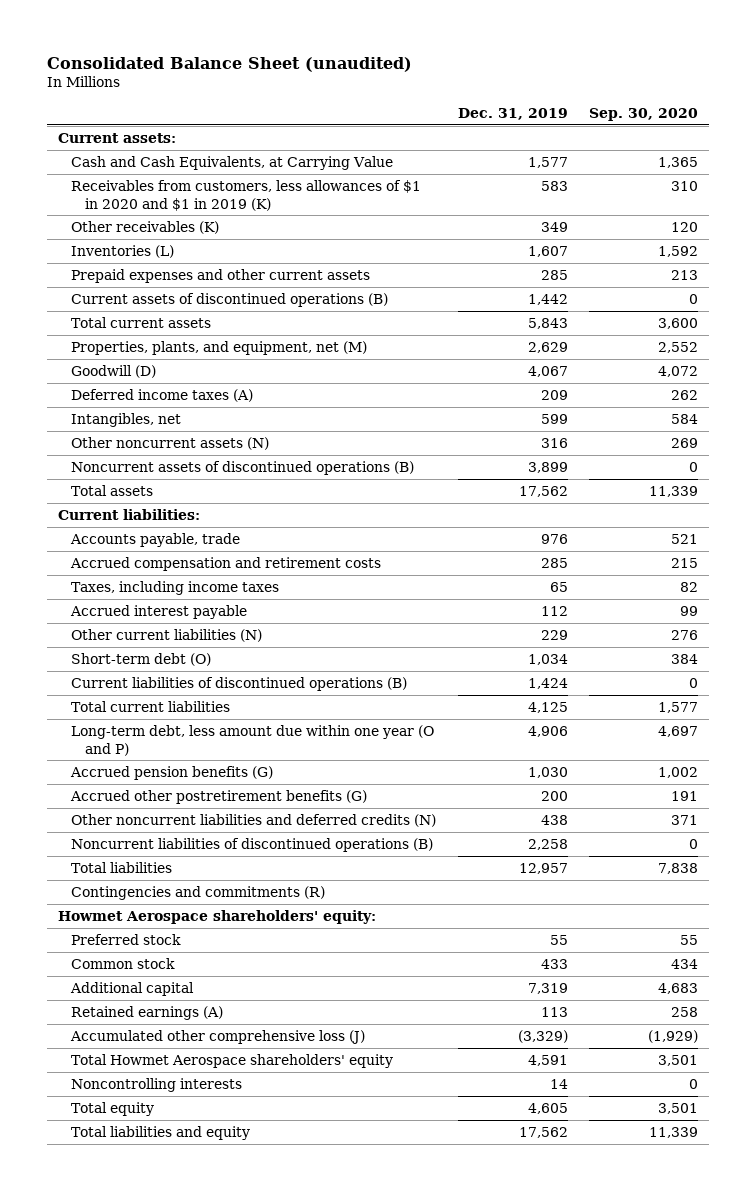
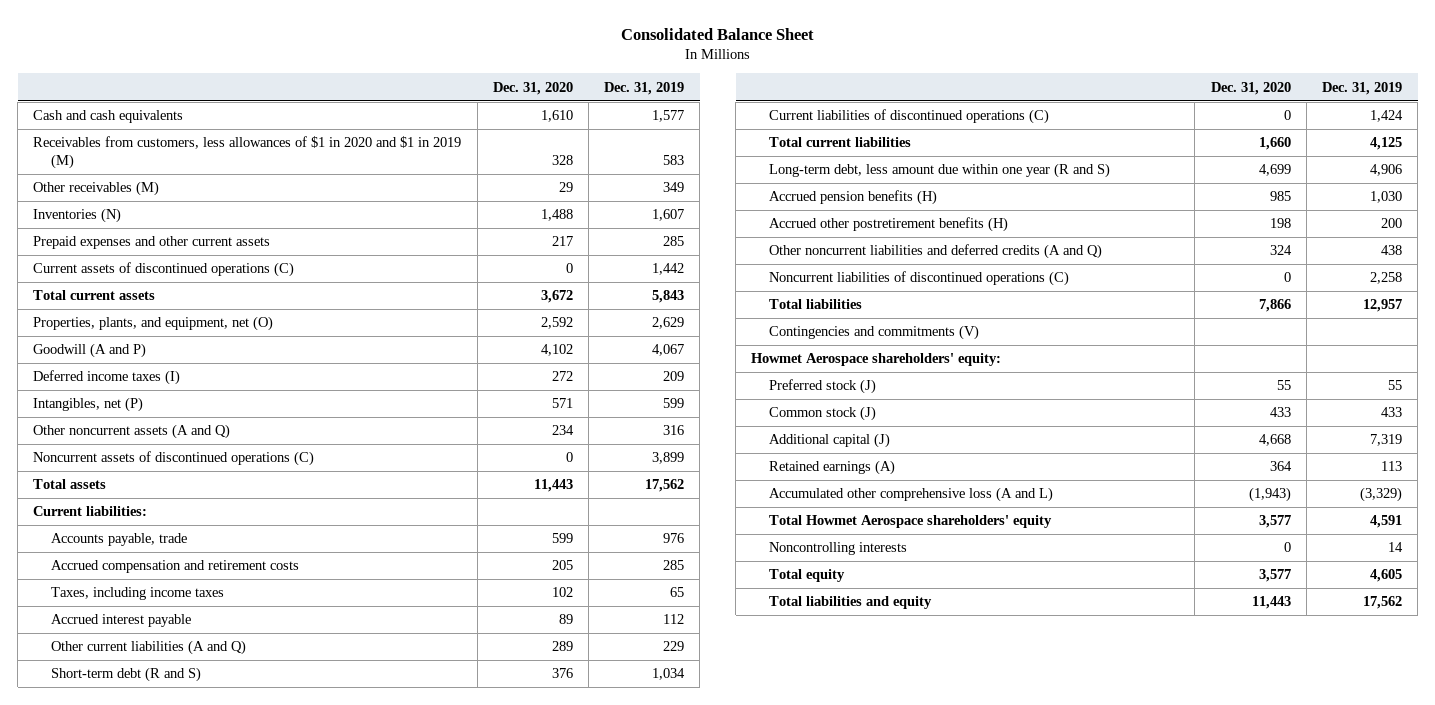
[47,56,413,72] Consolidated Balance Sheet (unaudited) -> [620,27,814,40] Consolidated Balance Sheet
[589,107,699,121] Sep. 30, 2020 -> none
none -> [492,81,573,95] Dec. 31, 2020
[57,132,176,143] Current assets: -> none
[71,155,394,170] Cash and Cash Equivalents, at Carrying Value -> [33,110,184,124] Cash and cash equivalents
[71,179,422,211] Receivables from customers, less allowances of $1 in 2020 and $1 in 2019 (K) -> [33,136,462,170] Receivables from customers, less allowances of $1 in 2020 and $1 in 2019 (M)
[71,220,220,234] Other receivables (K) -> [33,181,160,197] Other receivables (M)
[71,244,175,258] Inventories (L) -> [33,208,122,224] Inventories (N)
[71,292,389,307] Current assets of discontinued operations (B) -> [33,262,295,278] Current assets of discontinued operations (C)
[71,340,368,355] Properties, plants, and equipment, net (M) -> [33,316,274,332] Properties, plants, and equipment, net (O)
[71,364,157,378] Goodwill (D) -> [33,343,147,359] Goodwill (A and P)
[71,388,254,402] Deferred income taxes (A) -> [33,370,181,386] Deferred income taxes (I)
[71,412,182,427] Intangibles, net -> [33,397,144,413] Intangibles, net (P)
[71,436,270,450] Other noncurrent assets (N) -> [33,424,231,440] Other noncurrent assets (A and Q)
[71,460,415,475] Noncurrent assets of discontinued operations (B) -> [33,451,315,467] Noncurrent assets of discontinued operations (C)
[71,628,263,642] Other current liabilities (N) -> [51,640,247,656] Other current liabilities (A and Q)
[71,652,212,666] Short-term debt (O) -> [51,667,202,683] Short-term debt (R and S)
[71,676,408,691] Current liabilities of discontinued operations (B) -> [769,109,1050,125] Current liabilities of discontinued operations (C)
[71,724,435,756] Long-term debt, less amount due within one year (O and P) -> [769,163,1111,179] Long-term debt, less amount due within one year (R and S)
[70,765,274,780] Accrued pension benefits (G) -> [769,190,938,206] Accrued pension benefits (H)
[70,789,368,804] Accrued other postretirement benefits (G) -> [769,217,1009,233] Accrued other postretirement benefits (H)
[71,813,437,827] Other noncurrent liabilities and deferred credits (N) -> [769,244,1103,260] Other noncurrent liabilities and deferred credits (A and Q)
[71,837,434,852] Noncurrent liabilities of discontinued operations (B) -> [769,271,1070,287] Noncurrent liabilities of discontinued operations (C)
[71,885,326,900] Contingencies and commitments (R) -> [769,325,980,341] Contingencies and commitments (V)
[71,933,182,945] Preferred stock -> [769,379,877,395] Preferred stock (J)
[71,957,176,969] Common stock -> [769,406,877,422] Common stock (J)
[70,981,195,996] Additional capital -> [769,433,891,449] Additional capital (J)
[70,1029,366,1044] Accumulated other comprehensive loss (J) -> [769,487,1054,503] Accumulated other comprehensive loss (A and L)

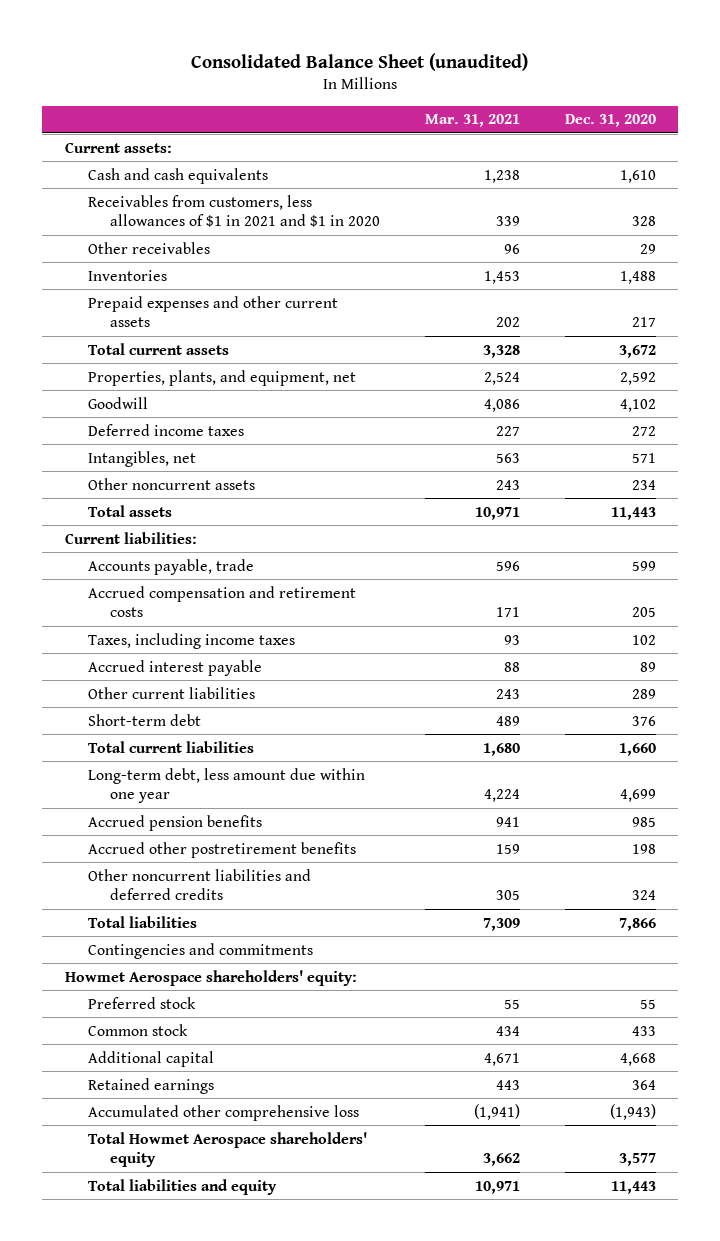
[620,27,814,40] Consolidated Balance Sheet -> [191,52,529,71] Consolidated Balance Sheet (unaudited)
[604,81,685,95] Dec. 31, 2019 -> none
none -> [424,114,520,128] Mar. 31, 2021
none -> [64,141,172,153] Current assets:
[33,136,462,170] Receivables from customers, less allowances of $1 in 2020 and $1 in 2019 (M) -> [87,194,381,228] Receivables from customers, less allowances of $1 in 2021 and $1 in 2020
[33,181,160,197] Other receivables (M) -> [87,241,210,254] Other receivables
[33,208,122,224] Inventories (N) -> [87,269,167,281] Inventories
[33,262,295,278] Current assets of discontinued operations (C) -> none
[33,451,315,467] Noncurrent assets of discontinued operations (C) -> none
[33,316,274,332] Properties, plants, and equipment, net (O) -> [87,369,356,386] Properties, plants, and equipment, net
[33,343,147,359] Goodwill (A and P) -> [87,396,148,409] Goodwill
[33,370,181,386] Deferred income taxes (I) -> [87,423,244,436] Deferred income taxes
[33,397,144,413] Intangibles, net (P) -> [87,450,196,467] Intangibles, net
[33,424,231,440] Other noncurrent assets (A and Q) -> [87,477,255,490] Other noncurrent assets
[769,109,1050,125] Current liabilities of discontinued operations (C) -> none
[51,640,247,656] Other current liabilities (A and Q) -> [87,686,255,699] Other current liabilities
[51,667,202,683] Short-term debt (R and S) -> [87,713,201,726] Short-term debt
[769,271,1070,287] Noncurrent liabilities of discontinued operations (C) -> none
[769,163,1111,179] Long-term debt, less amount due within one year (R and S) -> [87,767,365,804] Long-term debt, less amount due within one year
[769,190,938,206] Accrued pension benefits (H) -> [87,814,262,831] Accrued pension benefits
[769,217,1009,233] Accrued other postretirement benefits (H) -> [87,841,356,858] Accrued other postretirement benefits
[769,244,1103,260] Other noncurrent liabilities and deferred credits (A and Q) -> [87,868,311,901] Other noncurrent liabilities and deferred credits
[769,325,980,341] Contingencies and commitments (V) -> [87,942,313,959] Contingencies and commitments
[769,379,877,395] Preferred stock (J) -> [87,996,196,1009] Preferred stock
[769,406,877,422] Common stock (J) -> [87,1023,188,1036] Common stock
[769,433,891,449] Additional capital (J) -> [87,1050,214,1067] Additional capital
[769,460,896,476] Retained earnings (A) -> [87,1077,214,1094] Retained earnings
[769,487,1054,503] Accumulated other comprehensive loss (A and L) -> [87,1104,359,1121] Accumulated other comprehensive loss
[769,542,908,556] Noncontrolling interests -> none
[769,569,846,583] Total equity -> none

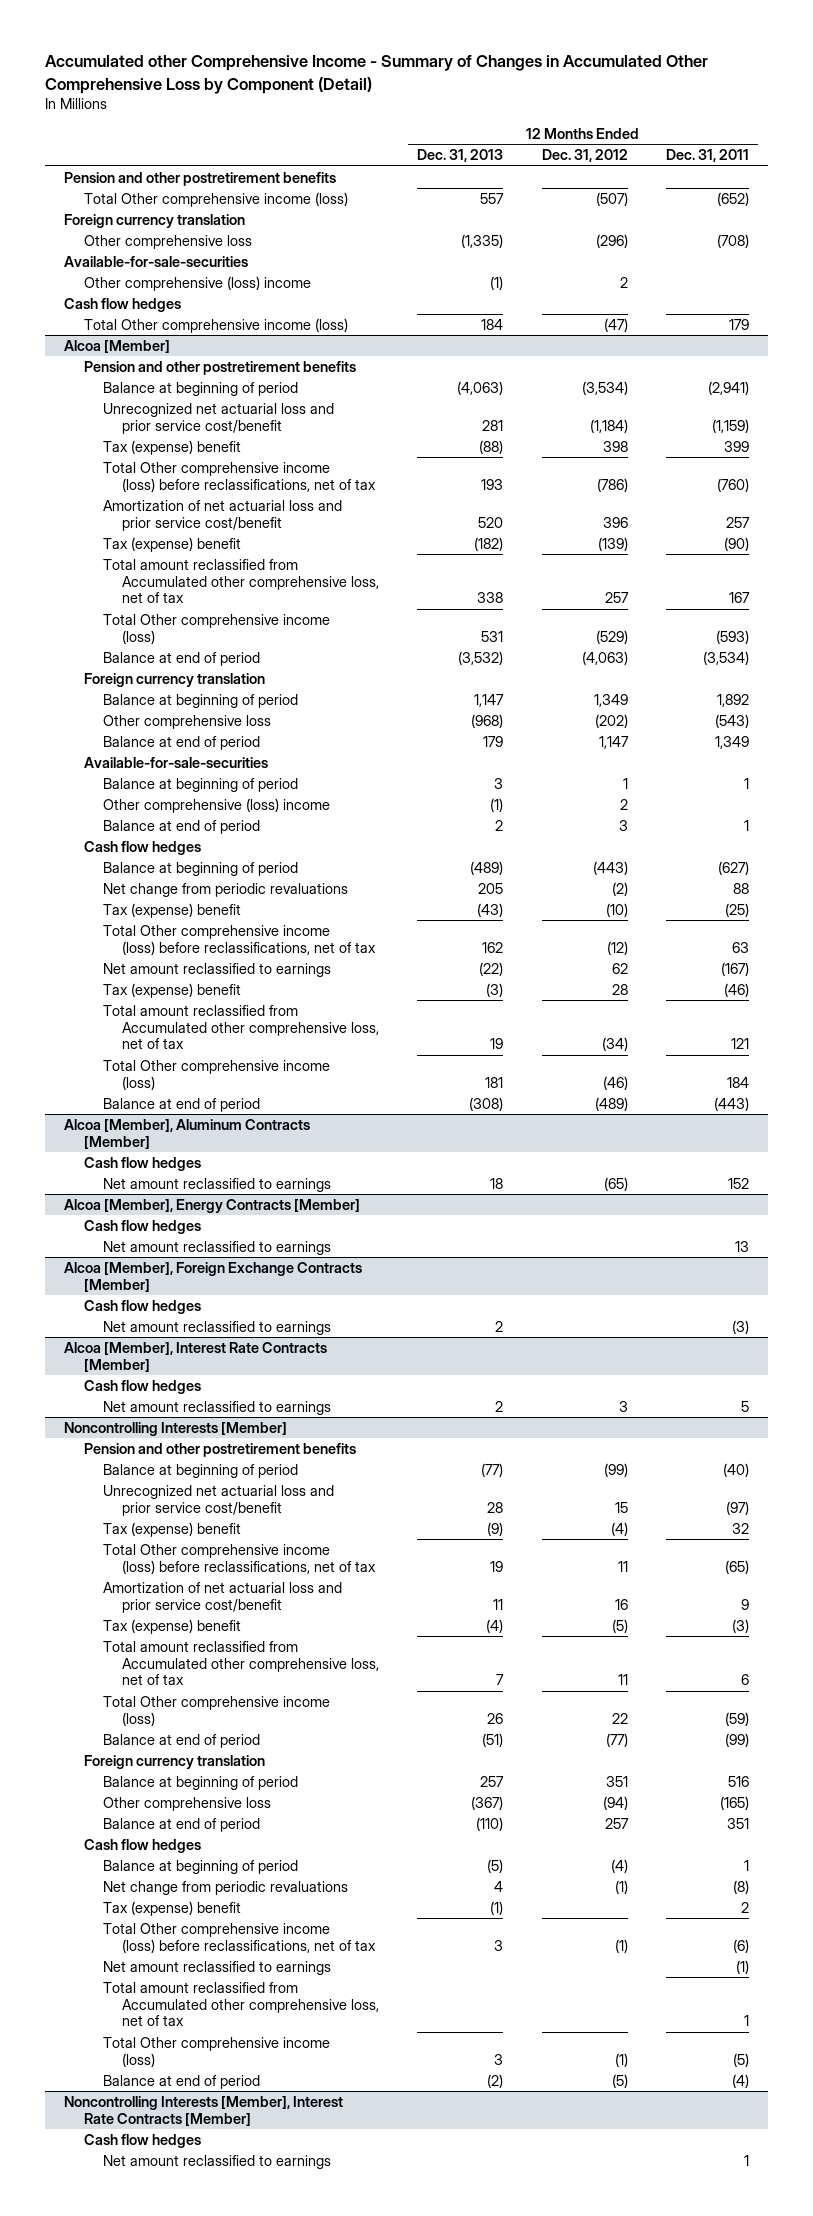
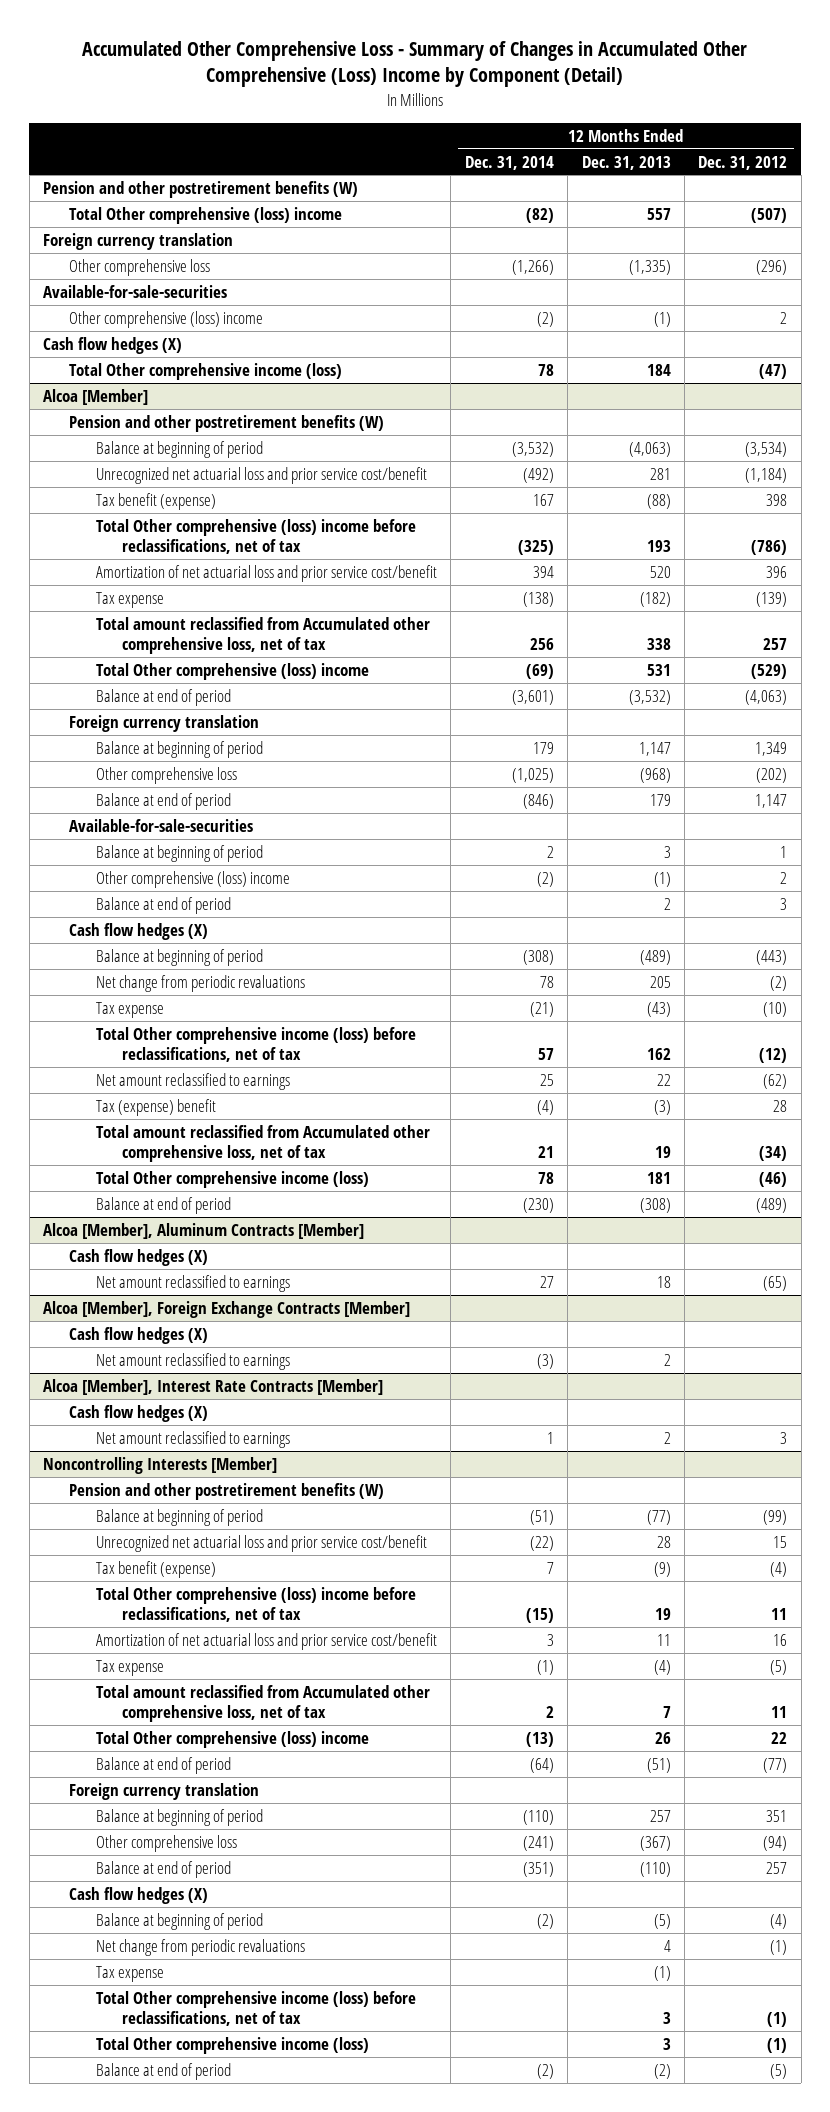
[45,55,709,94] Accumulated other Comprehensive Income - Summary of Changes in Accumulated Other Comprehensive Loss by Component (Detail) -> [82,40,748,88] Accumulated Other Comprehensive Loss - Summary of Changes in Accumulated Other Comprehensive (Loss) Income by Component (Detail)
[665,149,749,163] Dec. 31, 2011 -> none
none -> [464,155,554,170] Dec. 31, 2014
[64,171,337,186] Pension and other postretirement benefits -> [42,181,358,199] Pension and other postretirement benefits (W)
[83,191,348,207] Total Other comprehensive income (loss) -> [69,207,343,225] Total Other comprehensive (loss) income
[64,297,182,312] Cash flow hedges -> [42,337,182,355] Cash flow hedges (X)
[83,360,356,375] Pension and other postretirement benefits -> [69,415,385,433] Pension and other postretirement benefits (W)
[103,439,242,455] Tax (expense) benefit -> [95,493,216,511] Tax benefit (expense)
[103,461,377,492] Total Other comprehensive income (loss) before reclassifications, net of tax -> [95,519,416,555] Total Other comprehensive (loss) income before reclassifications, net of tax
[103,536,242,552] Tax (expense) benefit -> [95,592,164,609] Tax expense
[103,613,331,644] Total Other comprehensive income (loss) -> [95,663,369,681] Total Other comprehensive (loss) income
[83,840,201,855] Cash flow hedges -> [69,923,209,941] Cash flow hedges (X)
[103,902,242,918] Tax (expense) benefit -> [95,1002,164,1019] Tax expense
[479,961,504,976] (22) -> [656,1074,671,1087] 22
[611,962,628,974] 62 -> [763,1074,788,1090] (62)
[83,1156,201,1171] Cash flow hedges -> [69,1249,209,1267] Cash flow hedges (X)
[64,1198,361,1213] Alcoa [Member], Energy Contracts [Member] -> none
[83,1219,201,1234] Cash flow hedges -> none
[103,1240,332,1255] Net amount reclassified to earnings -> none
[83,1299,201,1314] Cash flow hedges -> [69,1327,209,1345] Cash flow hedges (X)
[83,1379,201,1394] Cash flow hedges -> [69,1405,209,1423] Cash flow hedges (X)
[83,1442,356,1457] Pension and other postretirement benefits -> [69,1483,385,1501] Pension and other postretirement benefits (W)
[103,1521,242,1537] Tax (expense) benefit -> [95,1561,216,1579] Tax benefit (expense)
[103,1543,377,1574] Total Other comprehensive income (loss) before reclassifications, net of tax -> [95,1587,416,1623] Total Other comprehensive (loss) income before reclassifications, net of tax
[103,1618,242,1634] Tax (expense) benefit -> [95,1660,164,1677] Tax expense
[103,1695,331,1726] Total Other comprehensive income (loss) -> [95,1731,369,1749] Total Other comprehensive (loss) income
[83,1838,201,1853] Cash flow hedges -> [69,1887,209,1905] Cash flow hedges (X)
[103,1900,242,1916] Tax (expense) benefit -> [95,1966,164,1983] Tax expense
[103,1960,332,1975] Net amount reclassified to earnings -> none
[103,1981,380,2027] Total amount reclassified from Accumulated other comprehensive loss, net of tax -> none
[64,2095,344,2126] Noncontrolling Interests [Member], Interest Rate Contracts [Member] -> none
[83,2133,201,2148] Cash flow hedges -> none
[103,2154,332,2169] Net amount reclassified to earnings -> none

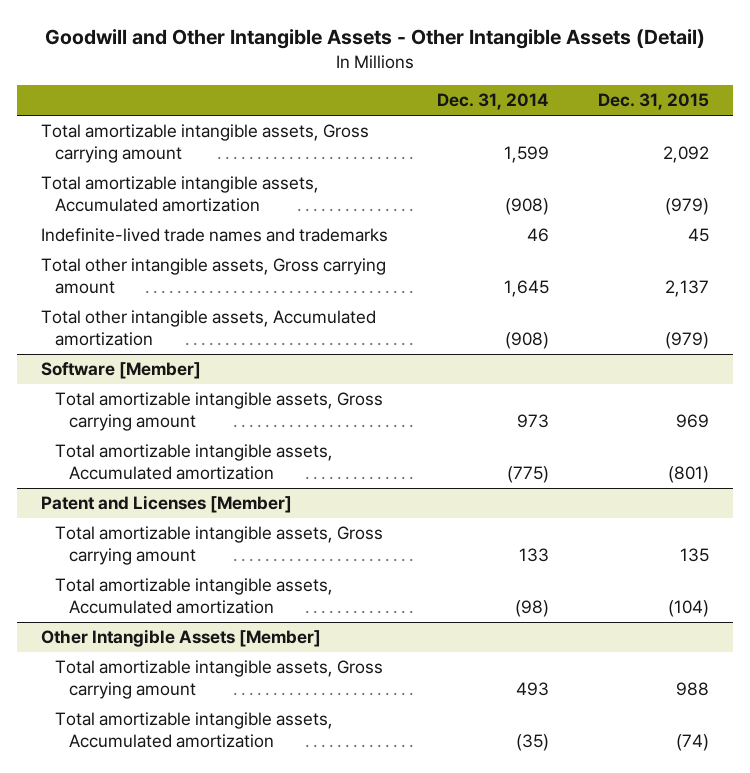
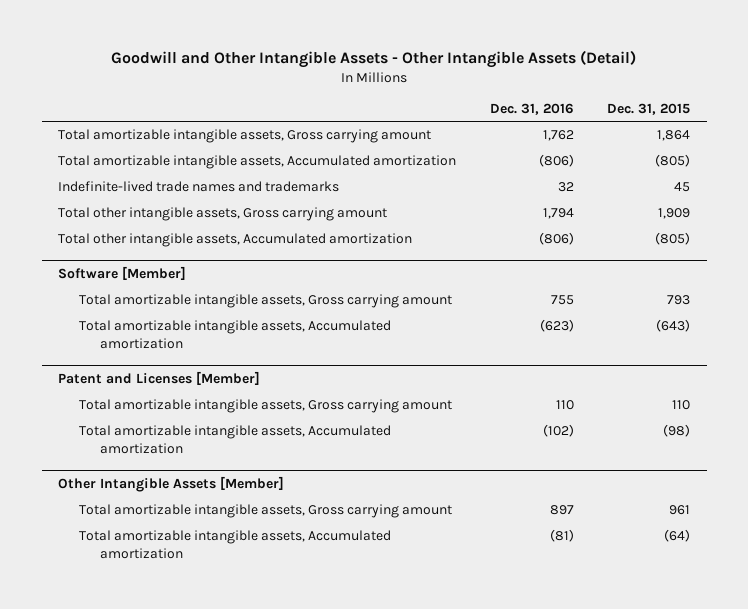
[437,93,550,111] Dec. 31, 2014 -> none
none -> [489,102,574,115] Dec. 31, 2016
[662,145,709,163] 2,092 -> [656,130,690,142] 1,864
[664,197,709,215] (979) -> [654,154,690,168] (805)
[664,279,709,297] 2,137 -> [657,208,690,220] 1,909
[664,331,709,349] (979) -> [654,232,690,246] (805)
[675,413,709,428] 969 -> [666,295,690,306] 793
[667,465,709,483] (801) -> [655,319,690,333] (643)
[679,547,709,562] 135 -> [671,400,690,411] 110
[667,599,709,617] (104) -> [662,424,690,438] (98)
[675,681,709,696] 988 -> [668,505,690,516] 961
[675,733,709,751] (74) -> [663,529,690,543] (64)

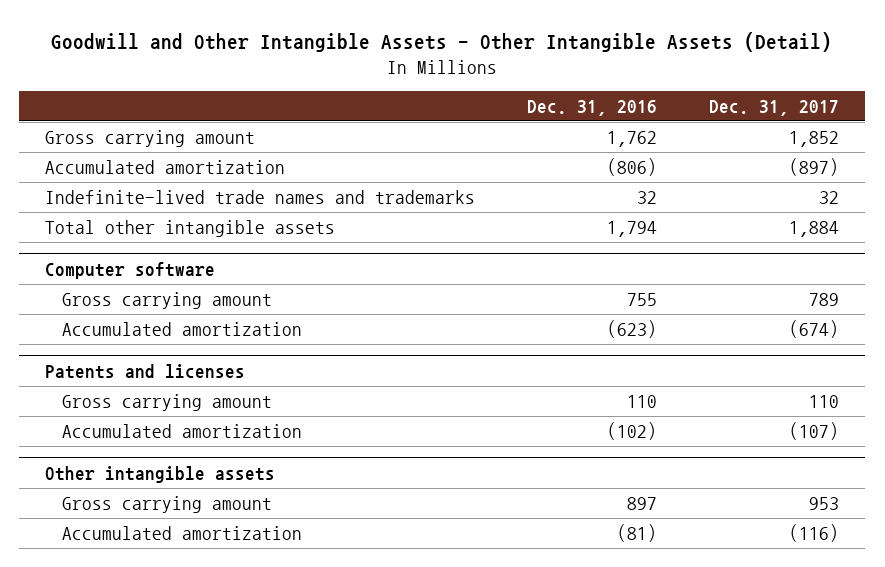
[606,102,690,115] Dec. 31, 2015 -> none
none -> [709,99,840,116] Dec. 31, 2017
[58,129,432,144] Total amortizable intangible assets, Gross carrying amount -> [45,129,256,147] Gross carrying amount
[58,155,457,170] Total amortizable intangible assets, Accumulated amortization -> [45,159,286,174] Accumulated amortization
[58,233,413,248] Total other intangible assets, Accumulated amortization -> none
[58,207,388,222] Total other intangible assets, Gross carrying amount -> [45,219,336,237] Total other intangible assets
[58,266,187,281] Software [Member] -> [45,261,216,279] Computer software
[79,294,453,309] Total amortizable intangible assets, Gross carrying amount -> [61,291,272,309] Gross carrying amount
[79,320,392,350] Total amortizable intangible assets, Accumulated amortization -> [61,321,302,336] Accumulated amortization
[58,371,261,386] Patent and Licenses [Member] -> [45,363,246,379] Patents and licenses
[79,399,453,414] Total amortizable intangible assets, Gross carrying amount -> [61,393,272,411] Gross carrying amount
[79,425,392,455] Total amortizable intangible assets, Accumulated amortization -> [61,423,302,438] Accumulated amortization
[58,476,285,493] Other Intangible Assets [Member] -> [45,465,276,483] Other intangible assets
[79,504,453,519] Total amortizable intangible assets, Gross carrying amount -> [61,495,272,513] Gross carrying amount
[79,530,392,560] Total amortizable intangible assets, Accumulated amortization -> [61,525,302,540] Accumulated amortization

